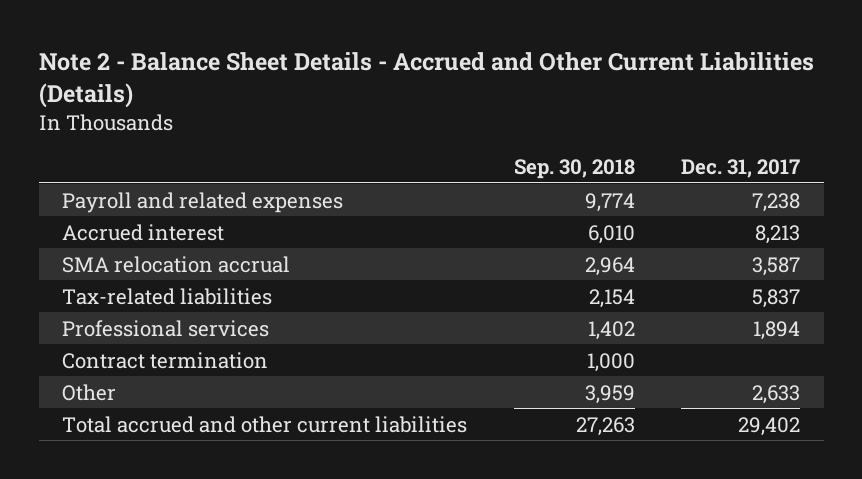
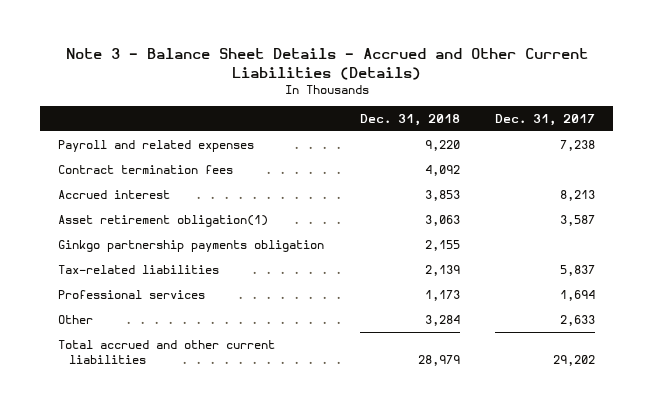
[38,52,814,109] Note 2 - Balance Sheet Details - Accrued and Other Current Liabilities (Details) -> [65,47,588,80] Note 3 - Balance Sheet Details - Accrued and Other Current Liabilities (Details)
[513,158,635,179] Sep. 30, 2018 -> none
none -> [359,114,460,127] Dec. 31, 2018
none -> [57,164,233,174] Contract termination fees
[62,255,291,273] SMA relocation accrual -> [57,214,268,227] Asset retirement obligation(1)
none -> [57,239,324,252] Ginkgo partnership payments obligation
[62,351,269,369] Contract termination -> none
[753,320,801,340] 1,894 -> [560,289,596,301] 1,694
[738,416,801,436] 29,402 -> [553,354,596,366] 29,202

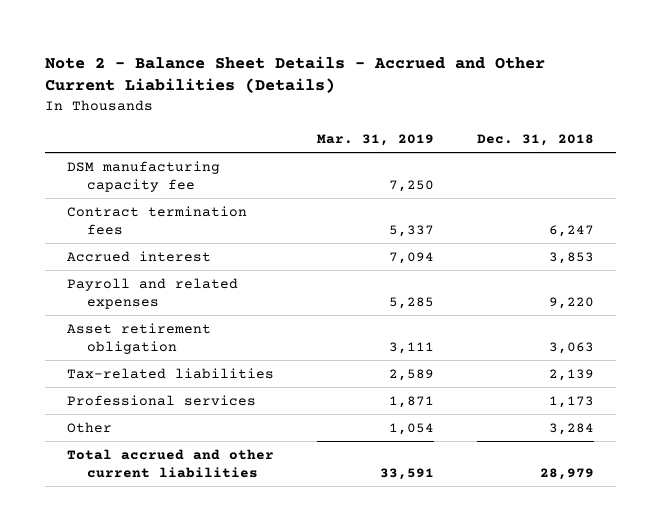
[65,47,588,80] Note 3 - Balance Sheet Details - Accrued and Other Current Liabilities (Details) -> [44,55,545,94] Note 2 - Balance Sheet Details - Accrued and Other Current Liabilities (Details)
[495,114,596,127] Dec. 31, 2017 -> none
none -> [316,133,434,146] Mar. 31, 2019
none -> [66,160,220,192] DSM manufacturing capacity fee
[424,164,460,176] 4,092 -> [549,224,595,237] 6,247
[57,239,324,252] Ginkgo partnership payments obligation -> none
[57,139,254,152] Payroll and related expenses -> [66,277,238,309] Payroll and related expenses
[57,214,268,227] Asset retirement obligation(1) -> [66,322,211,354] Asset retirement obligation

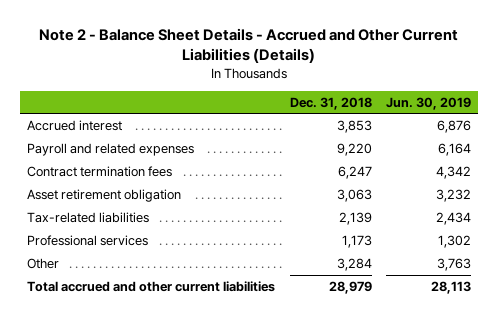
[316,133,434,146] Mar. 31, 2019 -> none
none -> [385,96,471,110] Jun. 30, 2019
[66,160,220,192] DSM manufacturing capacity fee -> none
[66,205,247,235] Contract termination fees -> [27,165,173,177] Contract termination fees

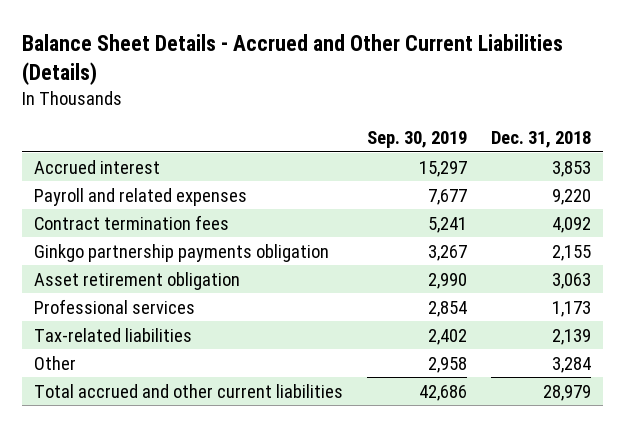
[39,28,459,64] Note 2 - Balance Sheet Details - Accrued and Other Current Liabilities (Details) -> [21,33,563,85] Balance Sheet Details - Accrued and Other Current Liabilities (Details)
[385,96,471,110] Jun. 30, 2019 -> none
none -> [366,131,467,149] Sep. 30, 2019
[337,165,372,179] 6,247 -> [551,216,591,233] 4,092
none -> [33,243,329,262] Ginkgo partnership payments obligation
[27,211,150,223] Tax-related liabilities -> [33,327,192,342] Tax-related liabilities

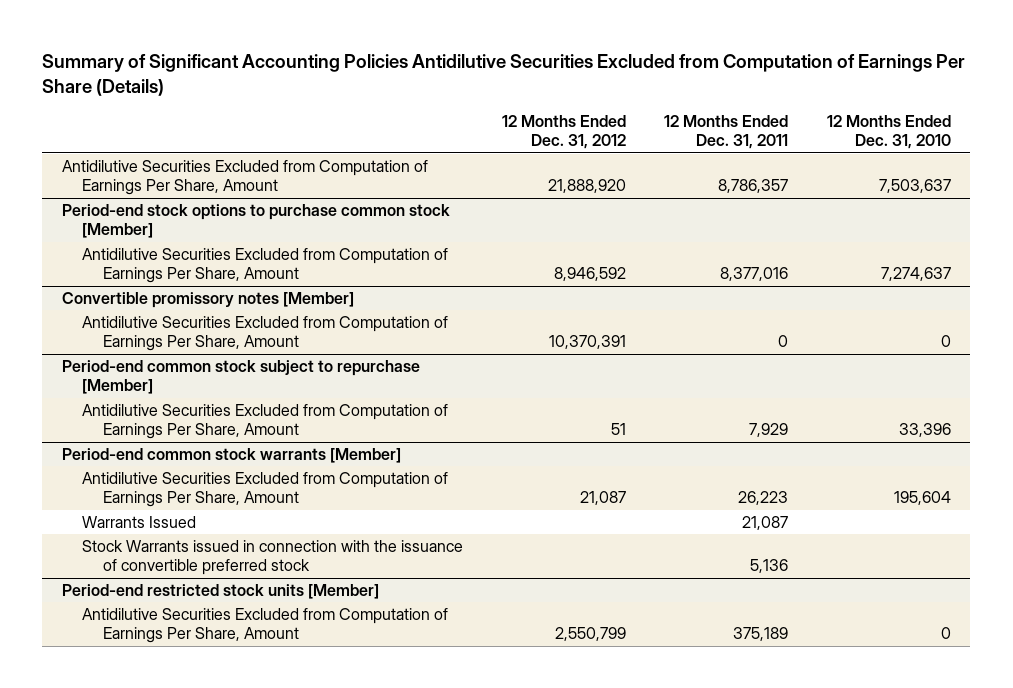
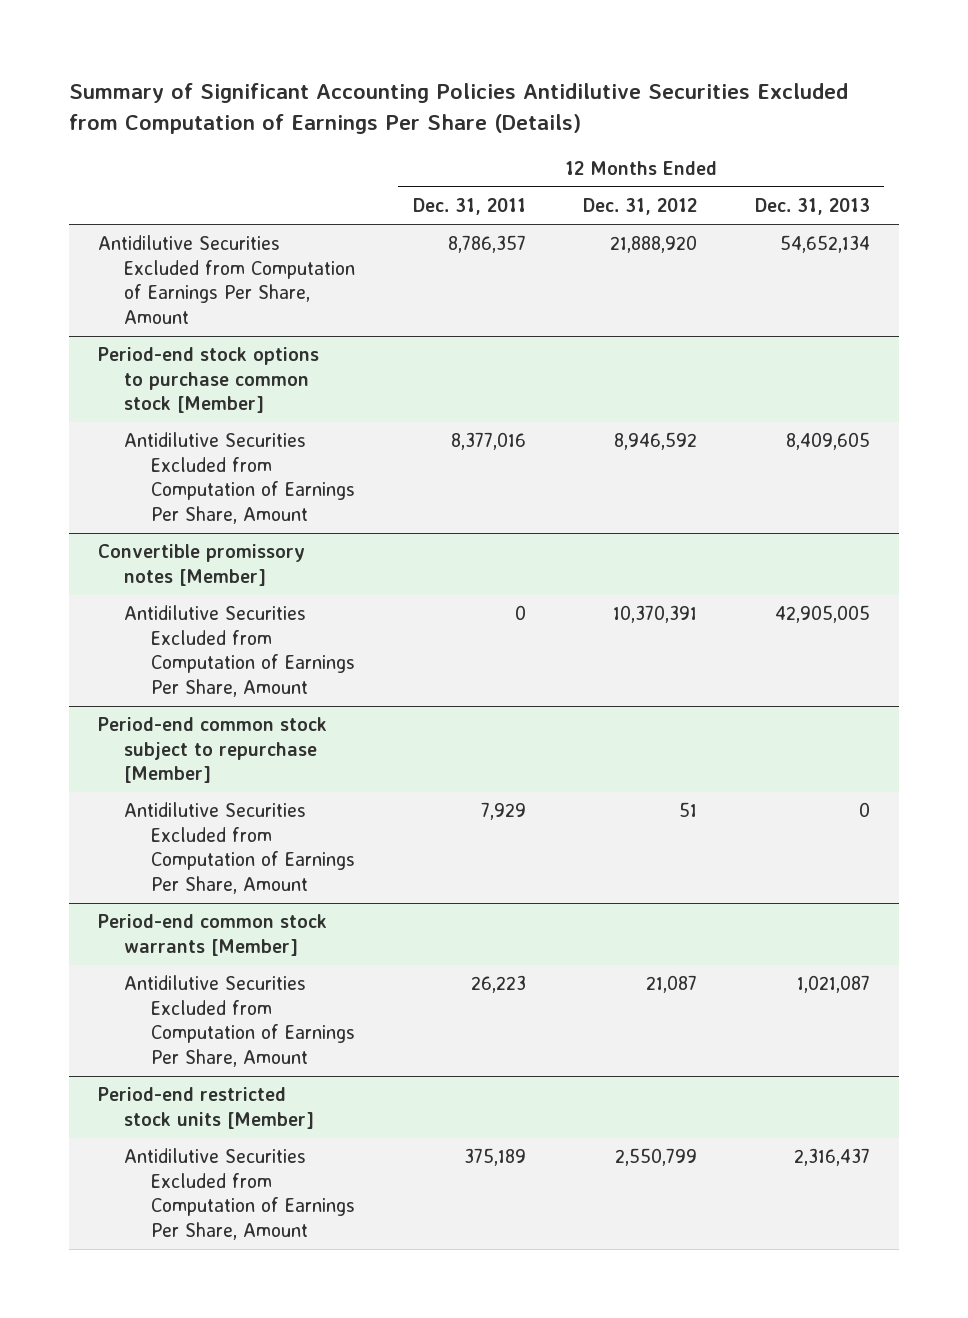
[826,114,951,150] 12 Months Ended Dec. 31, 2010 -> none
none -> [754,198,870,216] Dec. 31, 2013
[82,515,197,528] Warrants Issued -> none
[82,539,464,576] Stock Warrants issued in connection with the issuance of convertible preferred stock -> none

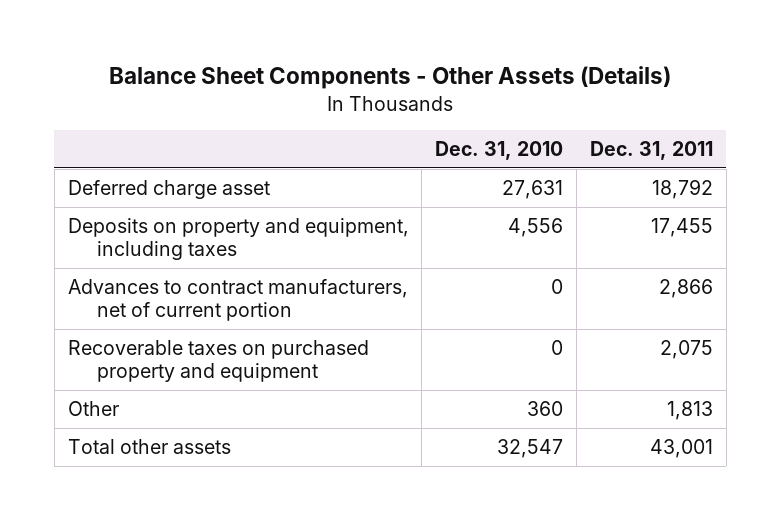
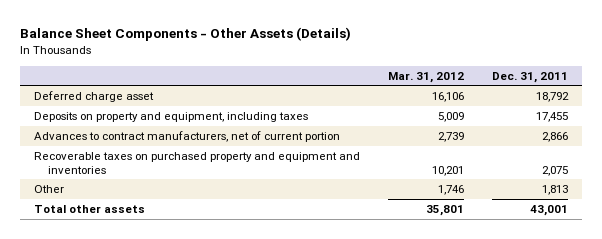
[435,141,564,161] Dec. 31, 2010 -> none
none -> [387,71,464,83] Mar. 31, 2012
[67,340,369,383] Recoverable taxes on purchased property and equipment -> [33,151,360,174] Recoverable taxes on purchased property and equipment and inventories

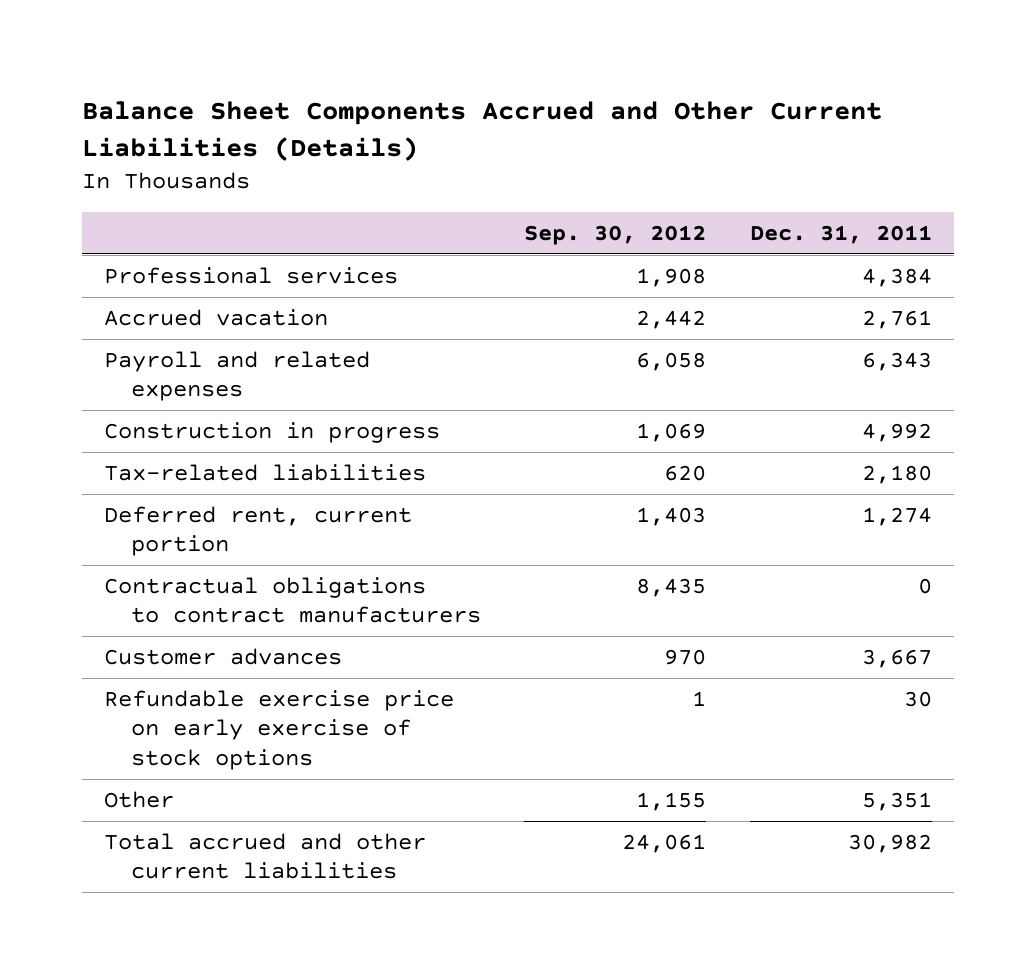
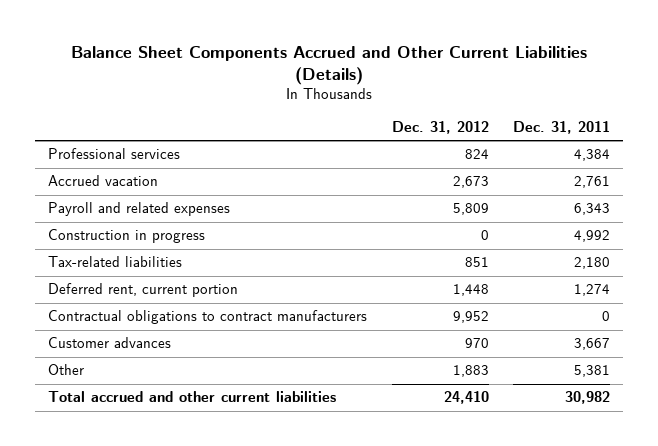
[524,224,707,245] Sep. 30, 2012 -> none
none -> [391,121,489,135] Dec. 31, 2012
[103,689,454,771] Refundable exercise price on early exercise of stock options -> none
[862,791,933,811] 5,351 -> [574,365,611,378] 5,381

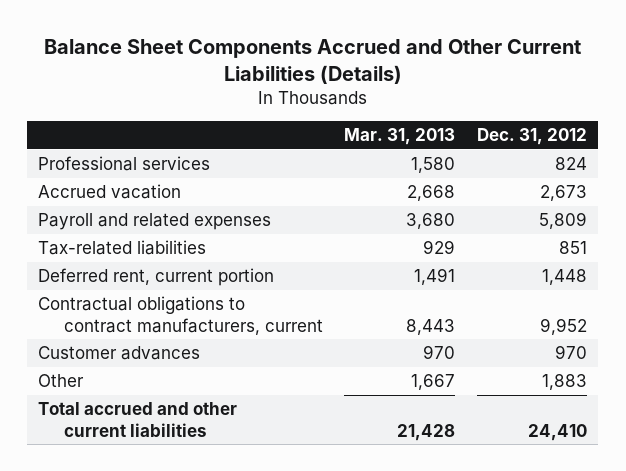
[513,121,611,135] Dec. 31, 2011 -> none
none -> [344,128,456,146] Mar. 31, 2013
[47,229,205,244] Construction in progress -> none
[47,310,367,325] Contractual obligations to contract manufacturers -> [38,296,323,335] Contractual obligations to contract manufacturers, current

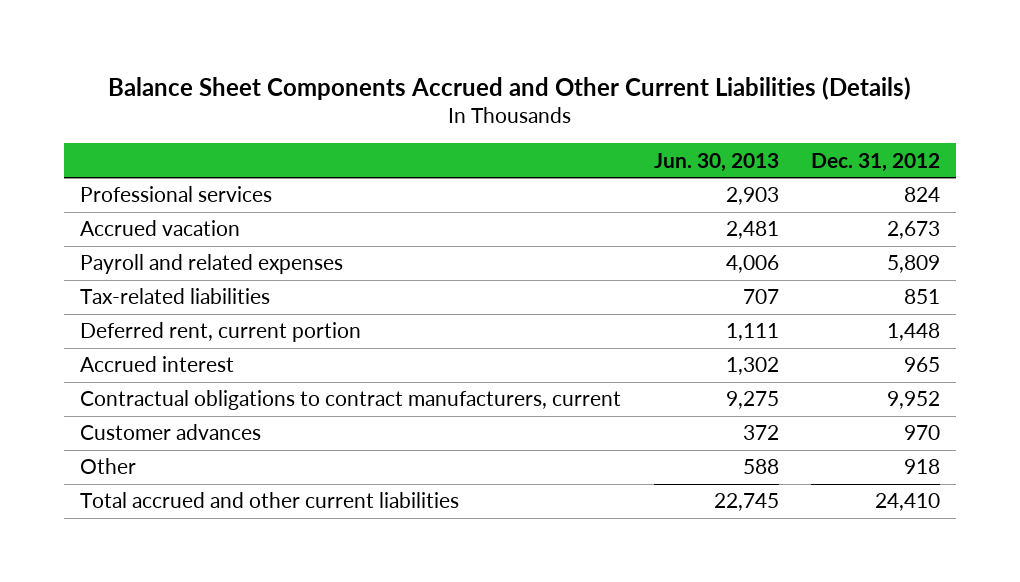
[344,128,456,146] Mar. 31, 2013 -> none
none -> [653,152,779,172] Jun. 30, 2013
none -> [80,356,235,373] Accrued interest
[542,374,588,391] 1,883 -> [903,459,940,475] 918

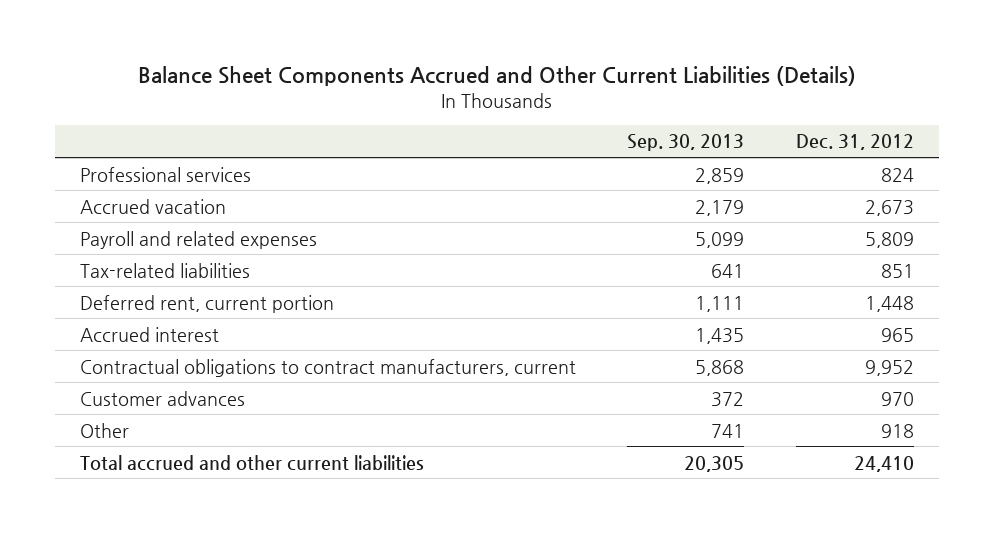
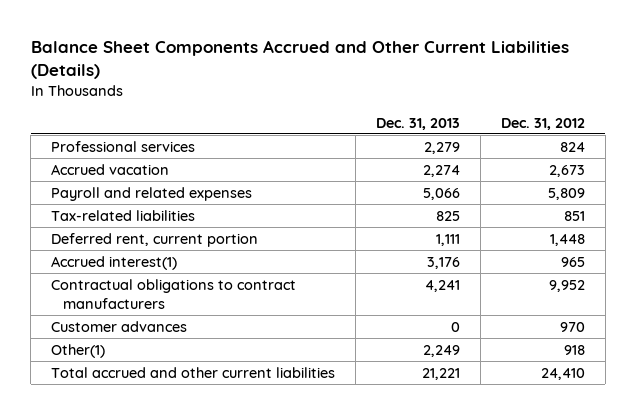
[627,134,745,152] Sep. 30, 2013 -> none
none -> [375,117,460,130] Dec. 31, 2013
[80,326,220,342] Accrued interest -> [50,255,177,270] Accrued interest(1)
[80,358,577,377] Contractual obligations to contract manufacturers, current -> [50,278,296,309] Contractual obligations to contract manufacturers
[80,422,130,438] Other -> [50,343,105,358] Other(1)

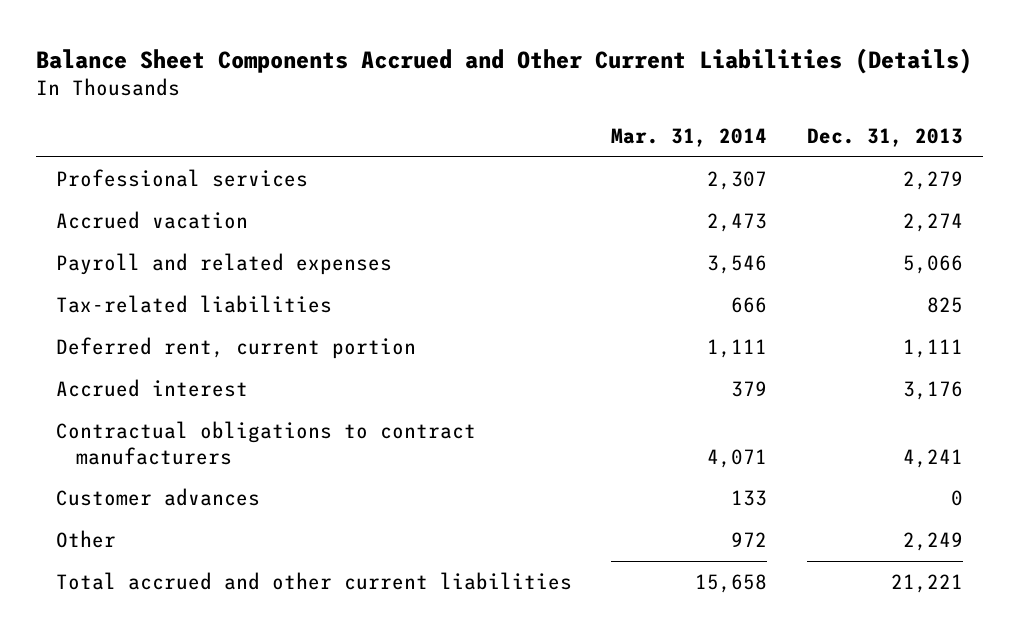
[500,117,585,130] Dec. 31, 2012 -> none
none -> [611,128,768,148] Mar. 31, 2014
[50,255,177,270] Accrued interest(1) -> [55,378,248,397] Accrued interest
[50,343,105,358] Other(1) -> [55,529,116,548] Other

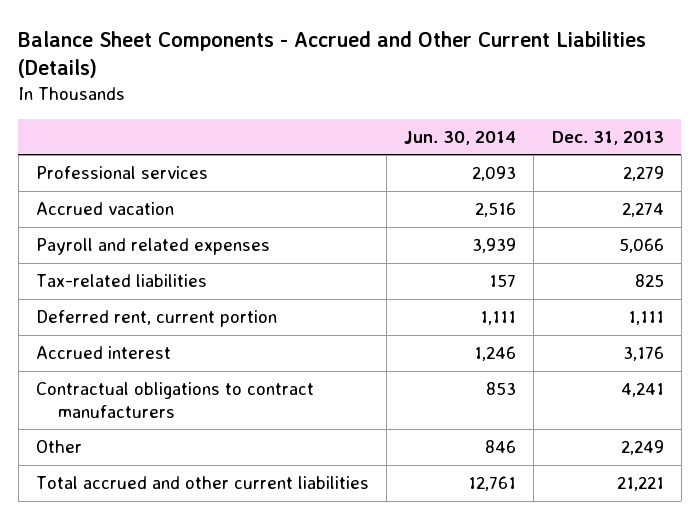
[36,47,973,74] Balance Sheet Components Accrued and Other Current Liabilities (Details) -> [18,30,647,79] Balance Sheet Components - Accrued and Other Current Liabilities (Details)
[611,128,768,148] Mar. 31, 2014 -> none
none -> [404,130,517,145] Jun. 30, 2014
[55,487,260,506] Customer advances -> none

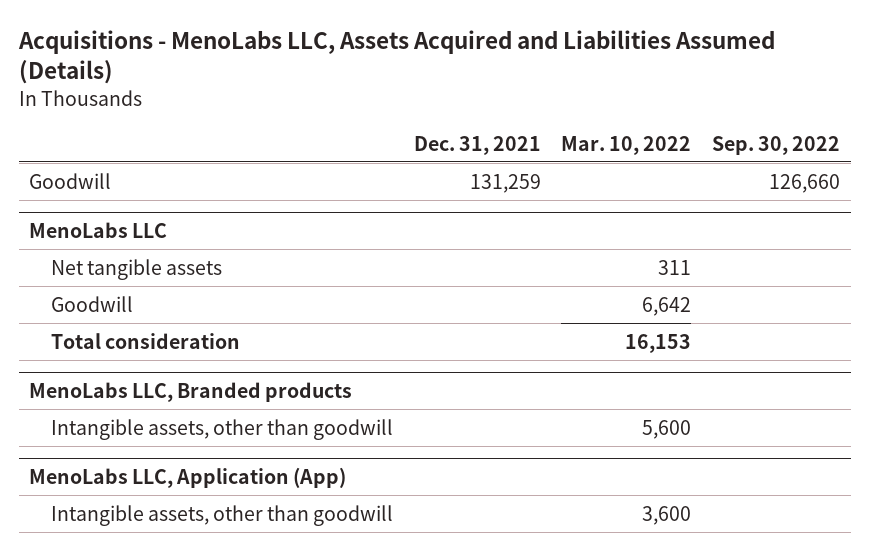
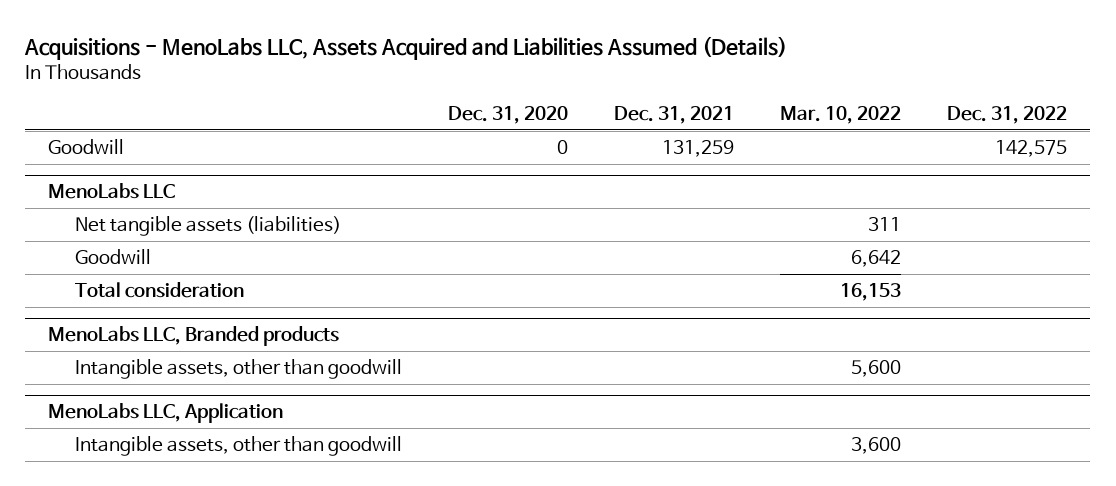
[712,135,841,155] Sep. 30, 2022 -> none
none -> [448,106,569,125] Dec. 31, 2020
none -> [947,106,1068,125] Dec. 31, 2022
[51,258,223,280] Net tangible assets -> [75,215,342,236] Net tangible assets (liabilities)
[29,466,347,488] MenoLabs LLC, Application (App) -> [48,403,284,424] MenoLabs LLC, Application

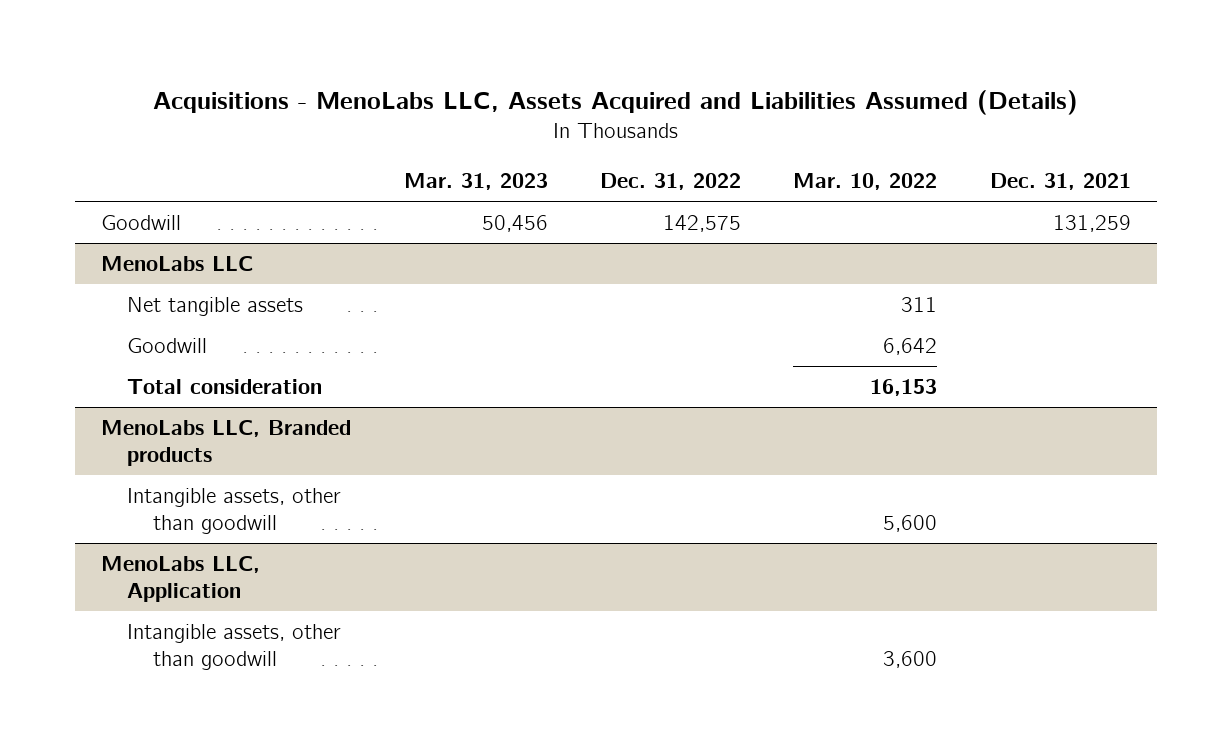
[448,106,569,125] Dec. 31, 2020 -> none
none -> [403,173,548,191] Mar. 31, 2023
[75,215,342,236] Net tangible assets (liabilities) -> [127,297,304,317] Net tangible assets

